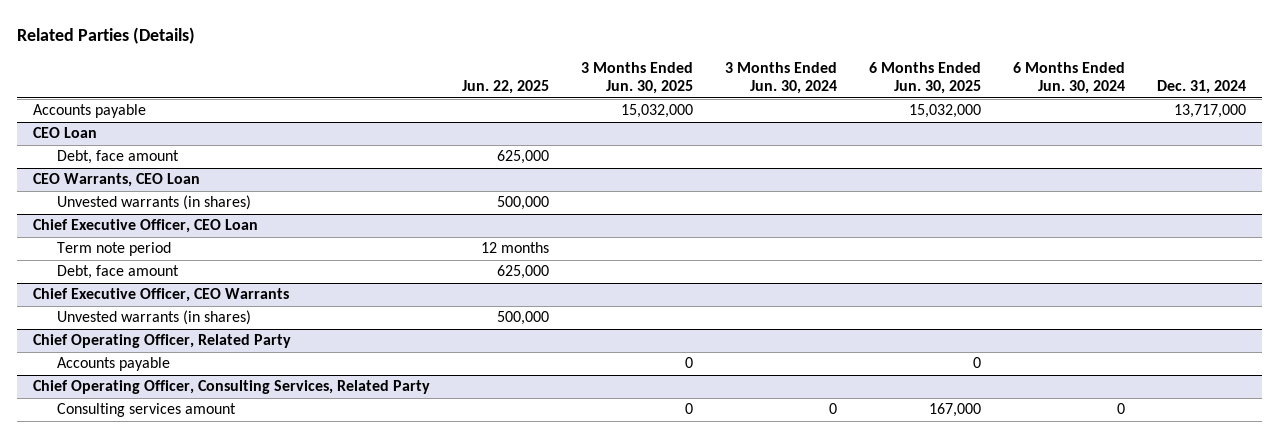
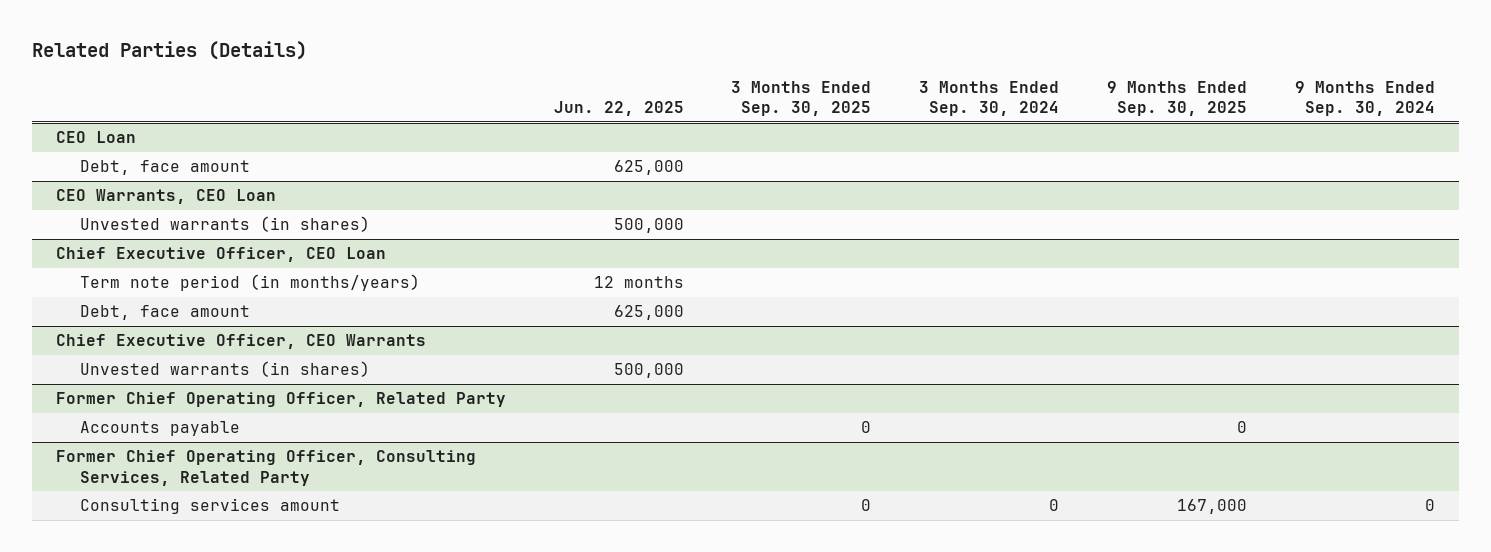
[581,61,694,95] 3 Months Ended Jun. 30, 2025 -> none
[725,61,838,95] 3 Months Ended Jun. 30, 2024 -> none
[869,61,982,95] 6 Months Ended Jun. 30, 2025 -> none
[1012,61,1125,95] 6 Months Ended Jun. 30, 2024 -> none
[1156,80,1246,95] Dec. 31, 2024 -> none
none -> [731,80,872,117] 3 Months Ended Sep. 30, 2025
none -> [919,80,1060,117] 3 Months Ended Sep. 30, 2024
none -> [1107,80,1248,117] 9 Months Ended Sep. 30, 2025
none -> [1294,80,1435,117] 9 Months Ended Sep. 30, 2024
[33,104,147,119] Accounts payable -> none
[57,242,172,257] Term note period -> [80,274,421,292] Term note period (in months/years)
[33,334,292,349] Chief Operating Officer, Related Party -> [55,392,506,408] Former Chief Operating Officer, Related Party
[33,380,431,395] Chief Operating Officer, Consulting Services, Related Party -> [55,450,476,486] Former Chief Operating Officer, Consulting Services, Related Party

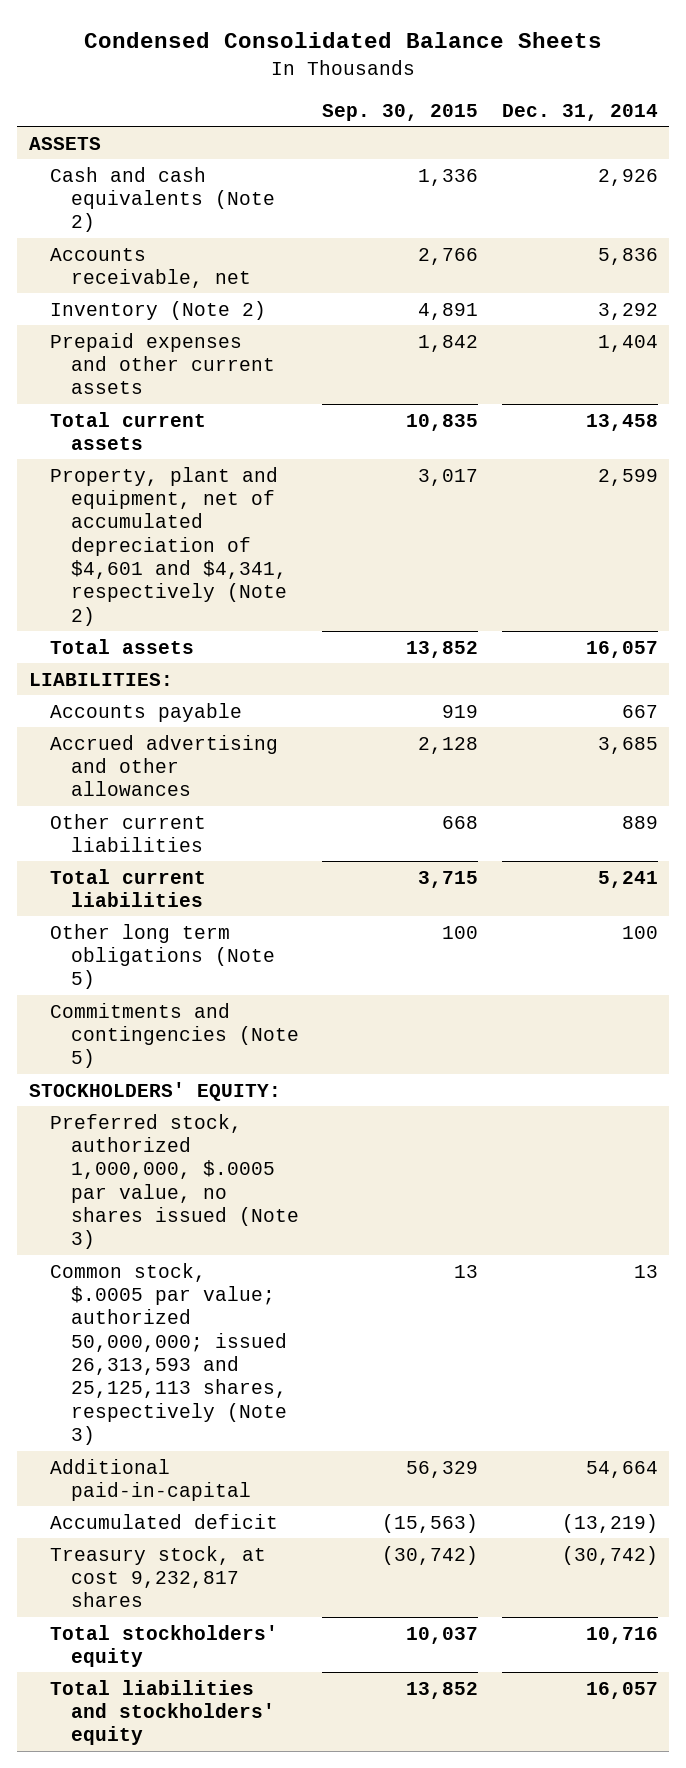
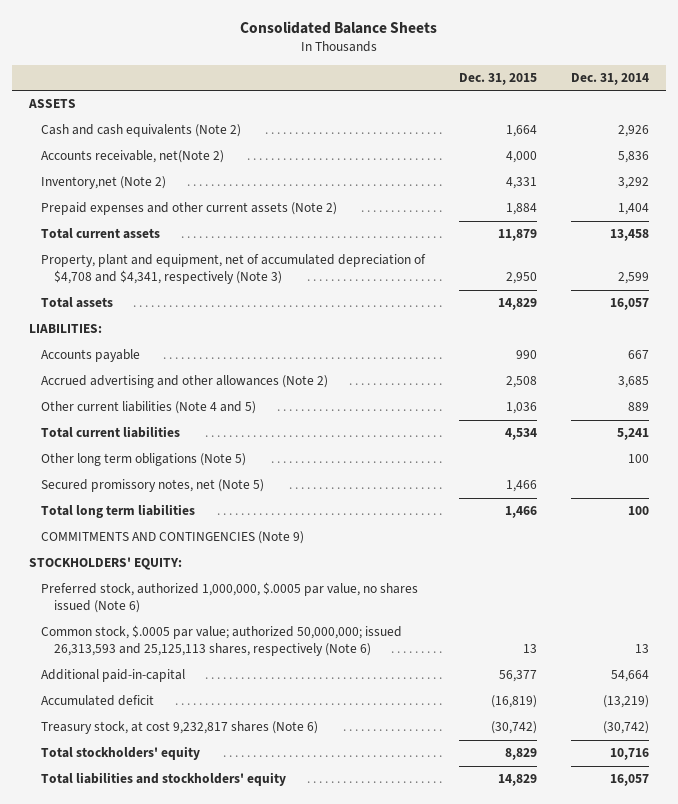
[84,31,603,48] Condensed Consolidated Balance Sheets -> [240,20,438,34] Consolidated Balance Sheets
[322,103,479,121] Sep. 30, 2015 -> none
none -> [459,73,538,86] Dec. 31, 2015
[50,247,252,288] Accounts receivable, net -> [41,150,225,164] Accounts receivable, net(Note 2)
[50,300,267,320] Inventory (Note 2) -> [41,176,167,190] Inventory,net (Note 2)
[50,332,276,395] Prepaid expenses and other current assets -> [41,202,338,216] Prepaid expenses and other current assets (Note 2)
[50,466,288,626] Property, plant and equipment, net of accumulated depreciation of $4,601 and $4,341, respectively (Note 2) -> [41,254,427,285] Property, plant and equipment, net of accumulated depreciation of $4,708 and $4,341, respectively (Note 3)
[50,734,279,797] Accrued advertising and other allowances -> [41,375,329,389] Accrued advertising and other allowances (Note 2)
[50,813,207,852] Other current liabilities -> [41,401,257,415] Other current liabilities (Note 4 and 5)
none -> [41,479,265,493] Secured promissory notes, net (Note 5)
none -> [41,504,196,519] Total long term liabilities
[50,1002,300,1069] Commitments and contingencies (Note 5) -> [41,531,305,545] COMMITMENTS AND CONTINGENCIES (Note 9)
[50,1113,300,1250] Preferred stock, authorized 1,000,000, $.0005 par value, no shares issued (Note 3) -> [41,582,419,614] Preferred stock, authorized 1,000,000, $.0005 par value, no shares issued (Note 6)
[50,1262,288,1446] Common stock, $.0005 par value; authorized 50,000,000; issued 26,313,593 and 25,125,113 shares, respectively (Note 3) -> [41,625,403,657] Common stock, $.0005 par value; authorized 50,000,000; issued 26,313,593 and 25,125,113 shares, respectively (Note 6)
[50,1545,267,1608] Treasury stock, at cost 9,232,817 shares -> [41,721,319,735] Treasury stock, at cost 9,232,817 shares (Note 6)

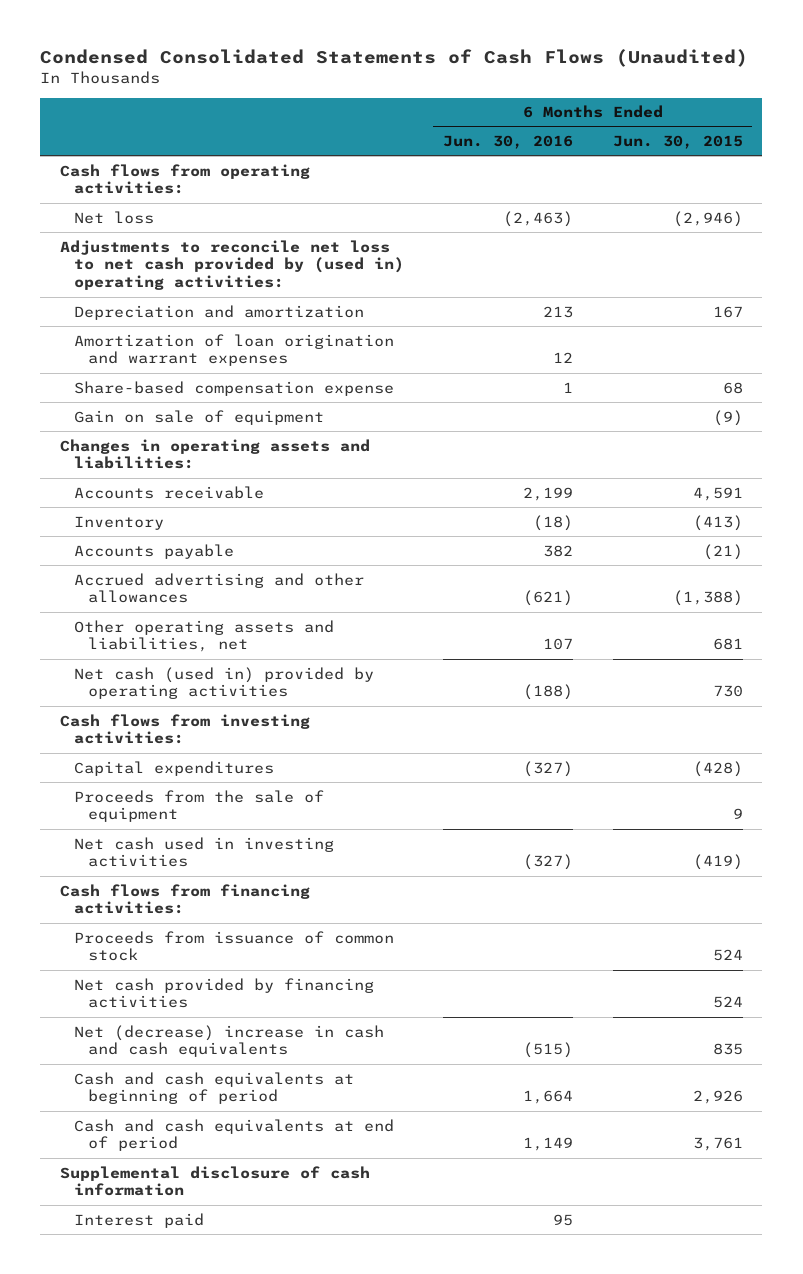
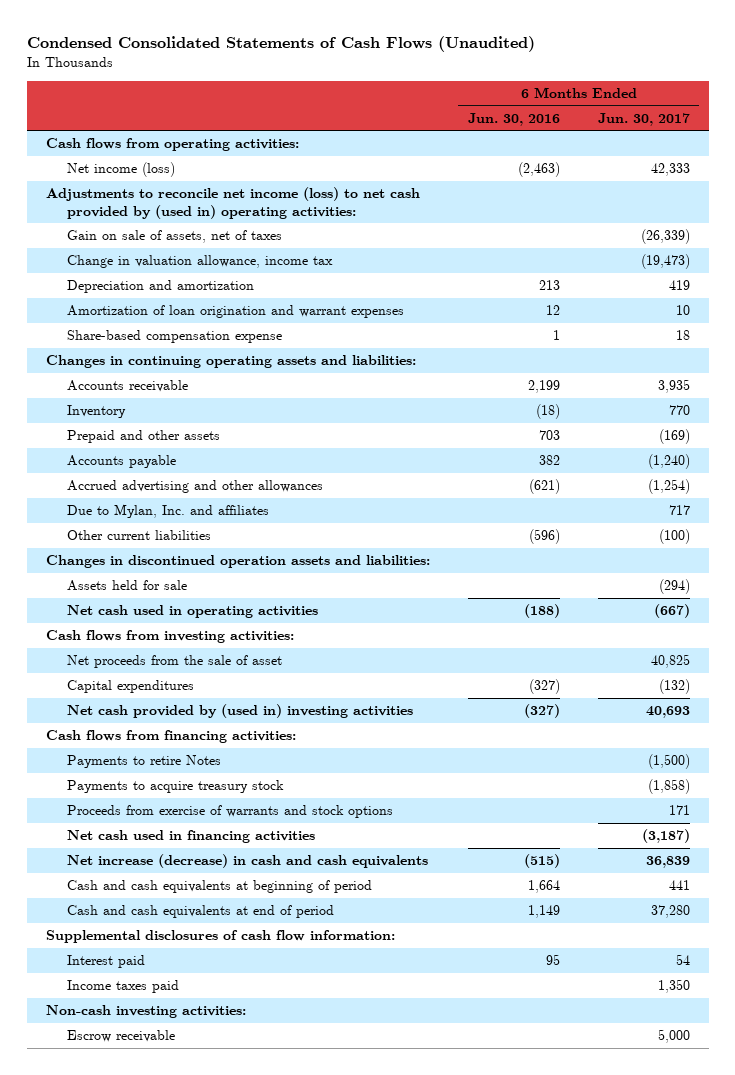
[612,135,743,150] Jun. 30, 2015 -> none
none -> [597,112,690,126] Jun. 30, 2017
[73,210,154,224] Net loss -> [66,162,175,178] Net income (loss)
[60,239,404,291] Adjustments to reconcile net loss to net cash provided by (used in) operating activities: -> [45,187,420,219] Adjustments to reconcile net income (loss) to net cash provided by (used in) operating activities:
none -> [66,230,282,244] Gain on sale of assets, net of taxes
none -> [66,255,333,269] Change in valuation allowance, income tax
[73,409,324,425] Gain on sale of equipment -> none
[60,438,371,470] Changes in operating assets and liabilities: -> [45,355,416,369] Changes in continuing operating assets and liabilities:
none -> [66,430,220,444] Prepaid and other assets
[73,619,334,653] Other operating assets and liabilities, net -> none
none -> [66,504,269,519] Due to Mylan, Inc. and affiliates
none -> [66,530,211,541] Other current liabilities
none -> [45,555,430,569] Changes in discontinued operation assets and liabilities:
none -> [66,580,187,592] Assets held for sale
[73,666,374,700] Net cash (used in) provided by operating activities -> [66,605,318,619] Net cash used in operating activities
none -> [66,655,282,669] Net proceeds from the sale of asset
[73,789,324,823] Proceeds from the sale of equipment -> none
[73,836,334,868] Net cash used in investing activities -> [66,704,413,719] Net cash provided by (used in) investing activities
[73,930,394,962] Proceeds from issuance of common stock -> none
none -> [66,755,221,769] Payments to retire Notes
none -> [66,780,284,794] Payments to acquire treasury stock
none -> [66,805,393,819] Proceeds from exercise of warrants and stock options
[73,977,374,1009] Net cash provided by financing activities -> [66,830,315,844] Net cash used in financing activities
[73,1024,384,1058] Net (decrease) increase in cash and cash equivalents -> [66,854,428,869] Net increase (decrease) in cash and cash equivalents
[60,1165,371,1197] Supplemental disclosure of cash information -> [45,930,395,944] Supplemental disclosures of cash flow information:
none -> [66,980,179,994] Income taxes paid
none -> [45,1005,246,1019] Non-cash investing activities:
none -> [66,1030,175,1043] Escrow receivable

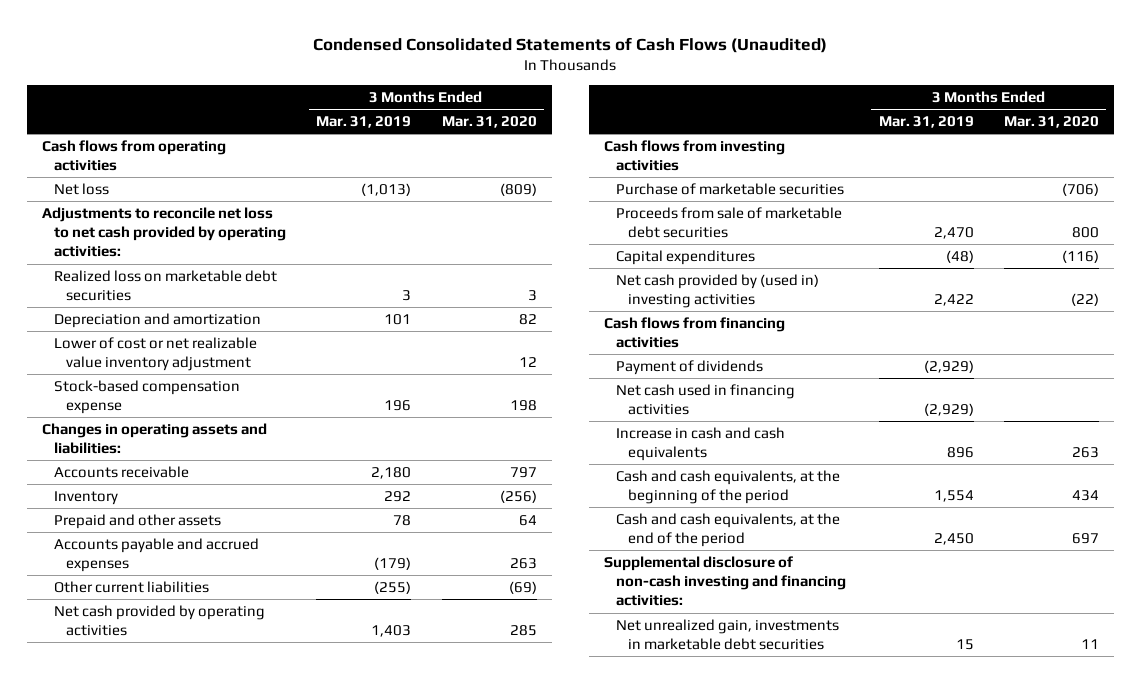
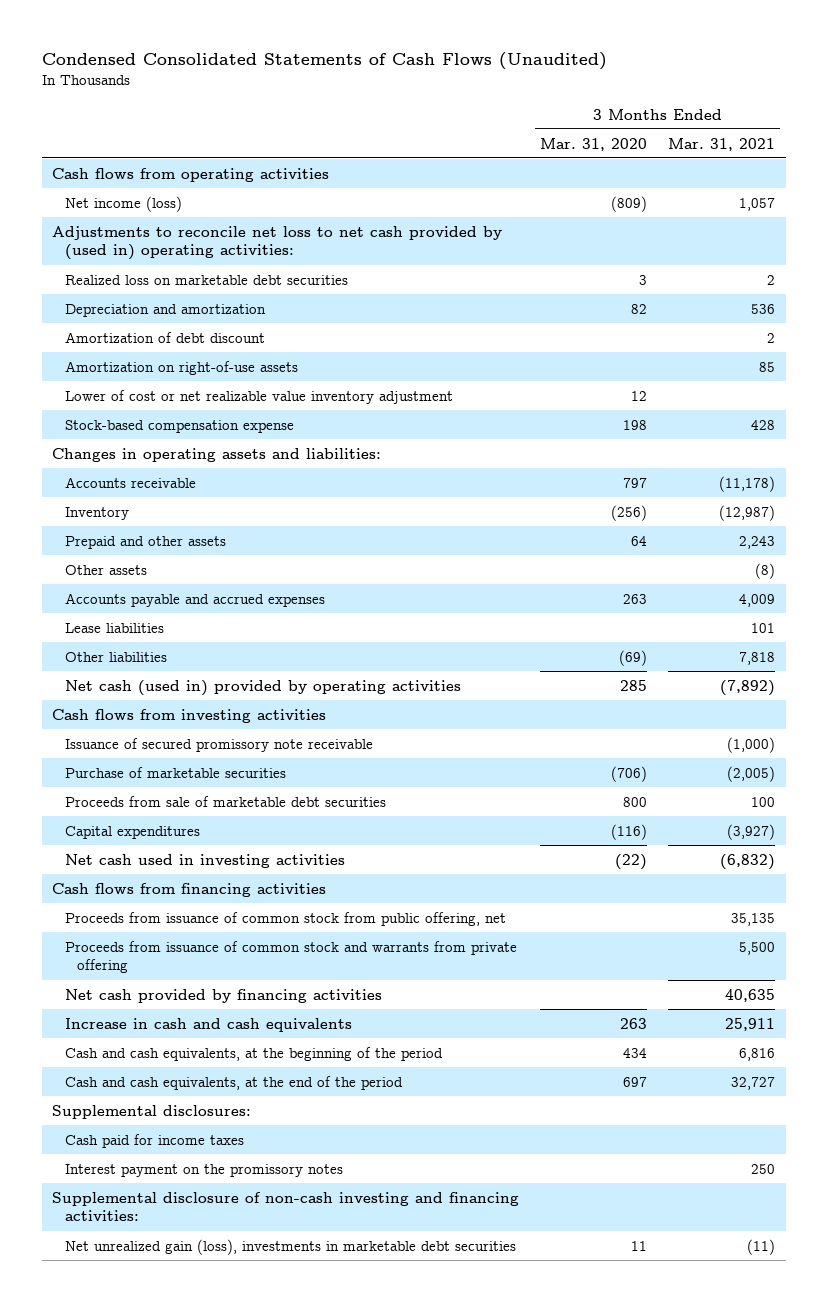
[316,115,412,128] Mar. 31, 2019 -> none
none -> [668,137,776,151] Mar. 31, 2021
[53,182,109,195] Net loss -> [64,195,182,212] Net income (loss)
[41,206,286,258] Adjustments to reconcile net loss to net cash provided by operating activities: -> [52,225,503,261] Adjustments to reconcile net loss to net cash provided by (used in) operating activities:
none -> [64,331,265,343] Amortization of debt discount
none -> [64,360,298,375] Amortization on right-of-use assets
none -> [64,564,147,575] Other assets
none -> [64,622,164,633] Lease liabilities
[53,580,209,593] Other current liabilities -> [64,651,167,662] Other liabilities
[53,604,265,637] Net cash provided by operating activities -> [64,679,461,696] Net cash (used in) provided by operating activities
none -> [64,737,373,752] Issuance of secured promissory note receivable
[616,273,820,309] Net cash provided by (used in) investing activities -> [64,853,345,868] Net cash used in investing activities
[616,359,764,375] Payment of dividends -> none
none -> [64,911,506,926] Proceeds from issuance of common stock from public offering, net
none -> [64,940,517,974] Proceeds from issuance of common stock and warrants from private offering
[616,383,796,416] Net cash used in financing activities -> [64,988,382,1003] Net cash provided by financing activities
none -> [52,1104,252,1119] Supplemental disclosures:
none -> [64,1133,244,1148] Cash paid for income taxes
none -> [64,1163,343,1177] Interest payment on the promissory notes
[616,618,840,651] Net unrealized gain, investments in marketable debt securities -> [64,1238,516,1255] Net unrealized gain (loss), investments in marketable debt securities

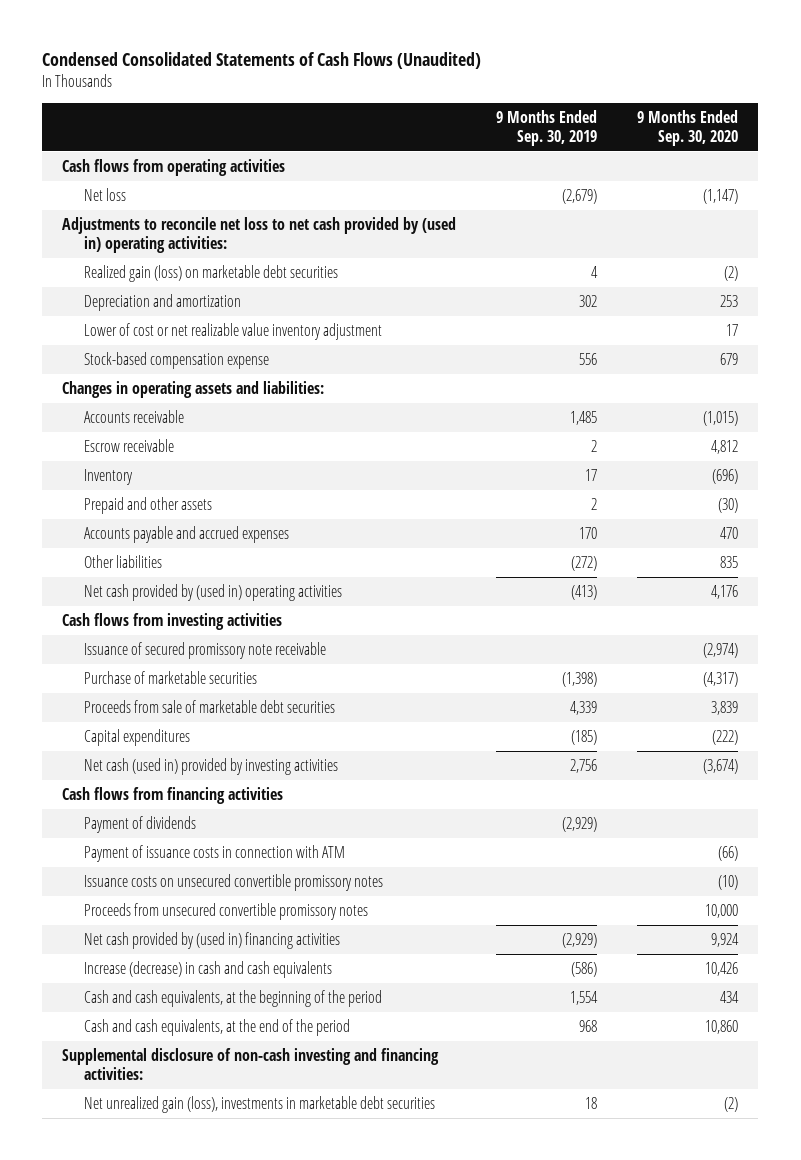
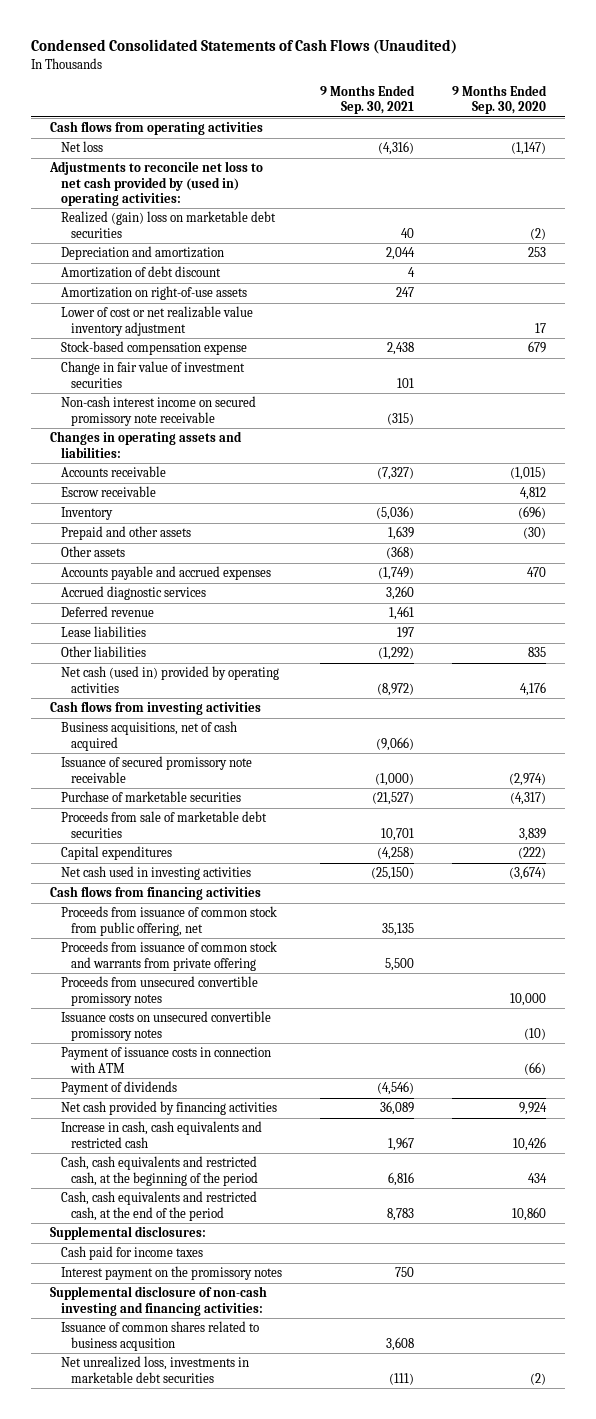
[496,109,598,146] 9 Months Ended Sep. 30, 2019 -> none
none -> [319,84,415,115] 9 Months Ended Sep. 30, 2021
[83,265,338,283] Realized gain (loss) on marketable debt securities -> [60,211,276,238] Realized (gain) loss on marketable debt securities
none -> [60,266,221,279] Amortization of debt discount
none -> [60,286,247,301] Amortization on right-of-use assets
none -> [60,361,245,388] Change in fair value of investment securities
none -> [60,396,256,426] Non-cash interest income on secured promissory note receivable
none -> [60,546,125,558] Other assets
none -> [60,586,206,601] Accrued diagnostic services
none -> [60,606,154,618] Deferred revenue
none -> [60,626,146,638] Lease liabilities
[83,584,342,602] Net cash provided by (used in) operating activities -> [60,666,279,693] Net cash (used in) provided by operating activities
none -> [60,721,237,751] Business acquisitions, net of cash acquired
[83,758,338,776] Net cash (used in) provided by investing activities -> [60,866,251,881] Net cash used in investing activities
none -> [60,906,277,936] Proceeds from issuance of common stock from public offering, net
none -> [60,941,277,971] Proceeds from issuance of common stock and warrants from private offering
[83,874,383,892] Issuance costs on unsecured convertible promissory notes -> [60,1011,271,1041] Issuance costs on unsecured convertible promissory notes
[83,845,345,863] Payment of issuance costs in connection with ATM -> [60,1047,271,1073] Payment of issuance costs in connection with ATM
[83,816,196,834] Payment of dividends -> [60,1081,177,1096] Payment of dividends
[83,932,340,950] Net cash provided by (used in) financing activities -> [60,1101,277,1116] Net cash provided by financing activities
[83,961,332,979] Increase (decrease) in cash and cash equivalents -> [60,1121,262,1148] Increase in cash, cash equivalents and restricted cash
[83,990,382,1008] Cash and cash equivalents, at the beginning of the period -> [60,1156,258,1186] Cash, cash equivalents and restricted cash, at the beginning of the period
[83,1019,350,1037] Cash and cash equivalents, at the end of the period -> [60,1191,257,1221] Cash, cash equivalents and restricted cash, at the end of the period
none -> [50,1226,207,1241] Supplemental disclosures:
none -> [60,1246,203,1261] Cash paid for income taxes
none -> [60,1266,282,1281] Interest payment on the promissory notes
none -> [60,1321,259,1351] Issuance of common shares related to business acqusition
[83,1096,435,1114] Net unrealized gain (loss), investments in marketable debt securities -> [60,1356,249,1383] Net unrealized loss, investments in marketable debt securities

